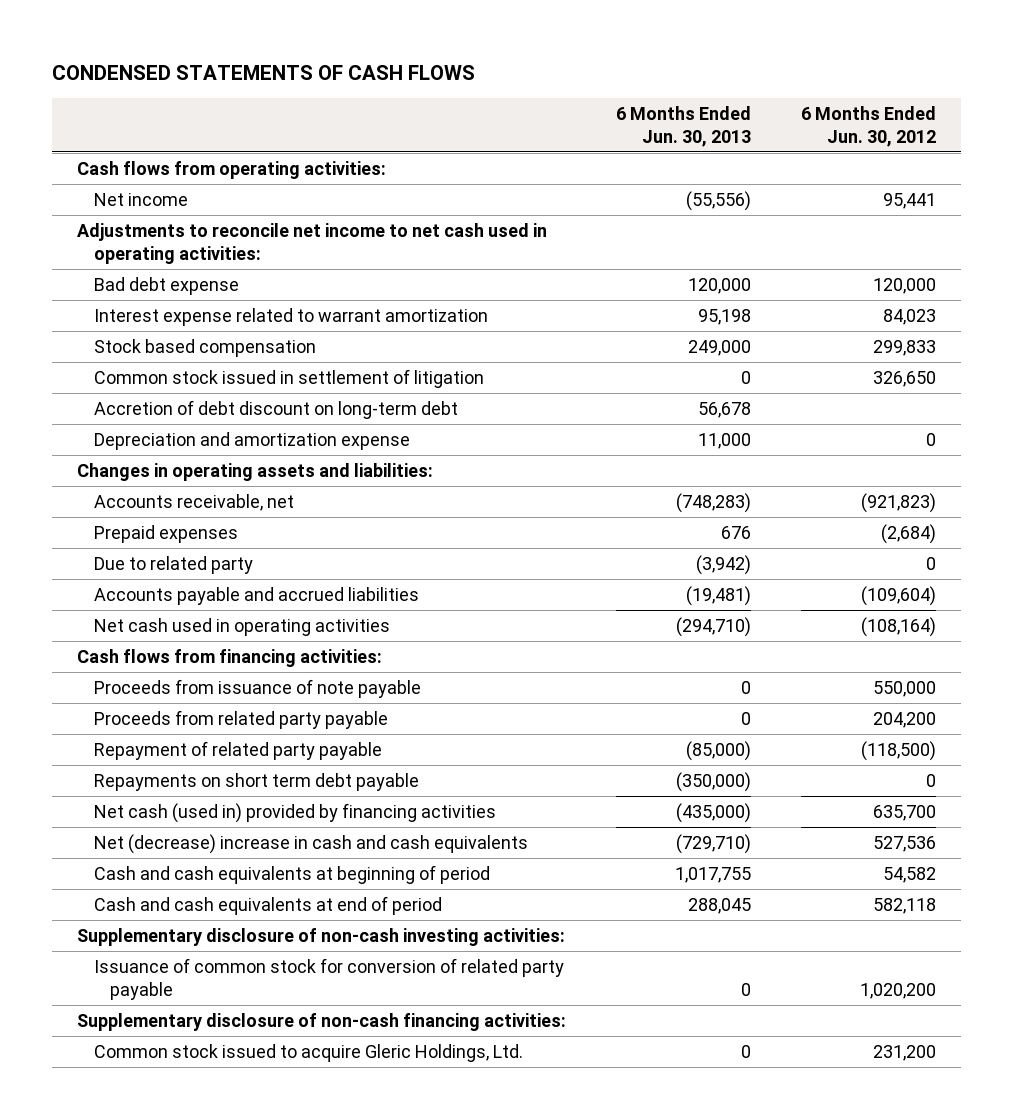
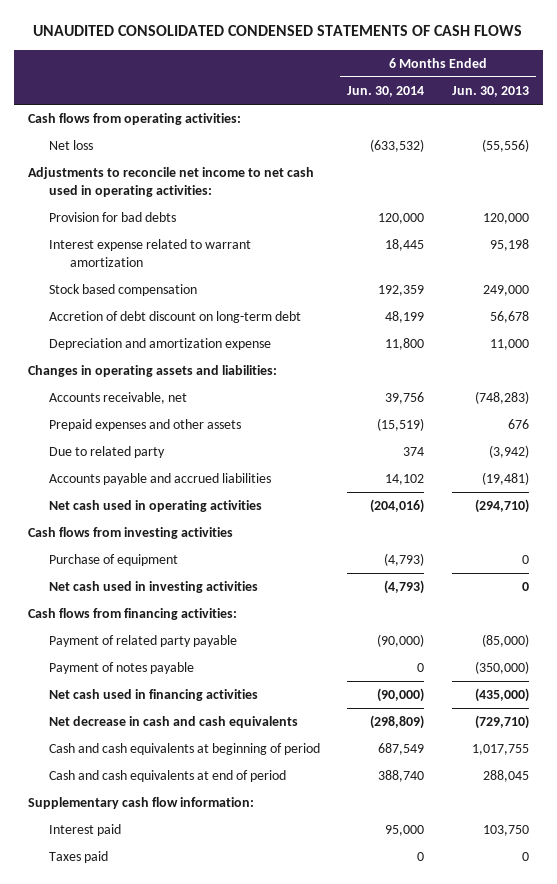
[51,64,475,80] CONDENSED STATEMENTS OF CASH FLOWS -> [33,24,523,36] UNAUDITED CONSOLIDATED CONDENSED STATEMENTS OF CASH FLOWS
[800,105,936,147] 6 Months Ended Jun. 30, 2012 -> none
none -> [347,85,425,97] Jun. 30, 2014
[93,192,188,206] Net income -> [48,140,93,151] Net loss
[93,276,239,295] Bad debt expense -> [48,212,176,223] Provision for bad debts
[93,368,484,388] Common stock issued in settlement of litigation -> none
[93,524,238,543] Prepaid expenses -> [48,419,241,432] Prepaid expenses and other assets
none -> [27,527,233,540] Cash flows from investing activities
none -> [48,554,178,567] Purchase of equipment
none -> [48,581,258,594] Net cash used in investing activities
[93,678,421,698] Proceeds from issuance of note payable -> none
[93,709,388,729] Proceeds from related party payable -> none
[93,740,382,760] Repayment of related party payable -> [48,635,237,648] Payment of related party payable
[93,772,419,791] Repayments on short term debt payable -> [48,662,194,675] Payment of notes payable
[93,802,496,823] Net cash (used in) provided by financing activities -> [48,689,258,702] Net cash used in financing activities
[93,833,528,854] Net (decrease) increase in cash and cash equivalents -> [48,716,298,729] Net decrease in cash and cash equivalents
[76,927,565,946] Supplementary disclosure of non-cash investing activities: -> none
[93,957,564,1000] Issuance of common stock for conversion of related party payable -> none
[76,1012,566,1031] Supplementary disclosure of non-cash financing activities: -> none
[93,1043,523,1062] Common stock issued to acquire Gleric Holdings, Ltd. -> none
none -> [27,797,254,810] Supplementary cash flow information:
none -> [48,824,121,837] Interest paid
none -> [48,851,108,864] Taxes paid

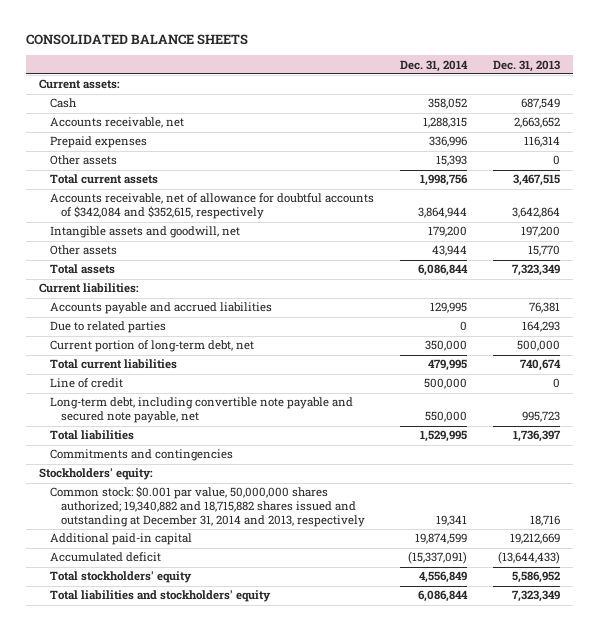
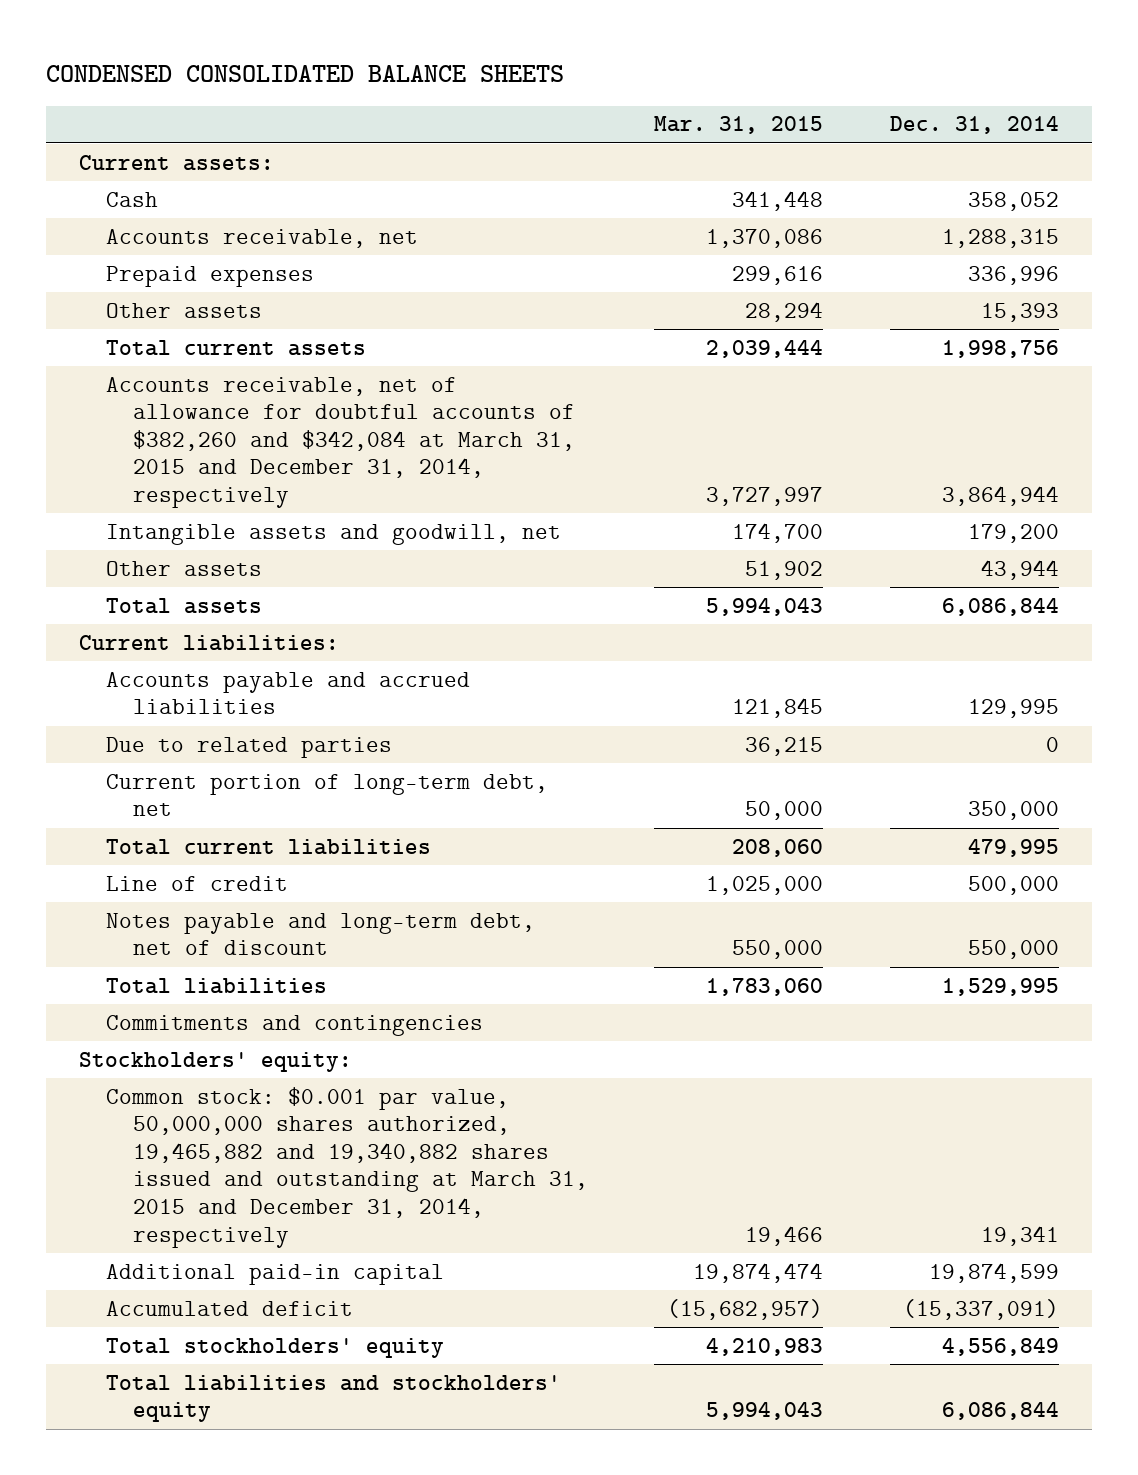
[26,33,249,45] CONSOLIDATED BALANCE SHEETS -> [45,65,564,83] CONDENSED CONSOLIDATED BALANCE SHEETS
[492,59,560,72] Dec. 31, 2013 -> none
none -> [654,116,824,135] Mar. 31, 2015
[49,193,374,220] Accounts receivable, net of allowance for doubtful accounts of $342,084 and $352,615, respectively -> [106,376,575,509] Accounts receivable, net of allowance for doubtful accounts of $382,260 and $342,084 at March 31, 2015 and December 31, 2014, respectively
[49,397,353,424] Long-term debt, including convertible note payable and secured note payable, net -> [106,912,536,956] Notes payable and long-term debt, net of discount
[49,486,365,528] Common stock: $0.001 par value, 50,000,000 shares authorized; 19,340,882 and 18,715,882 shares issued and outstanding at December 31, 2014 and 2013, respectively -> [106,1086,588,1248] Common stock: $0.001 par value, 50,000,000 shares authorized, 19,465,882 and 19,340,882 shares issued and outstanding at March 31, 2015 and December 31, 2014, respectively

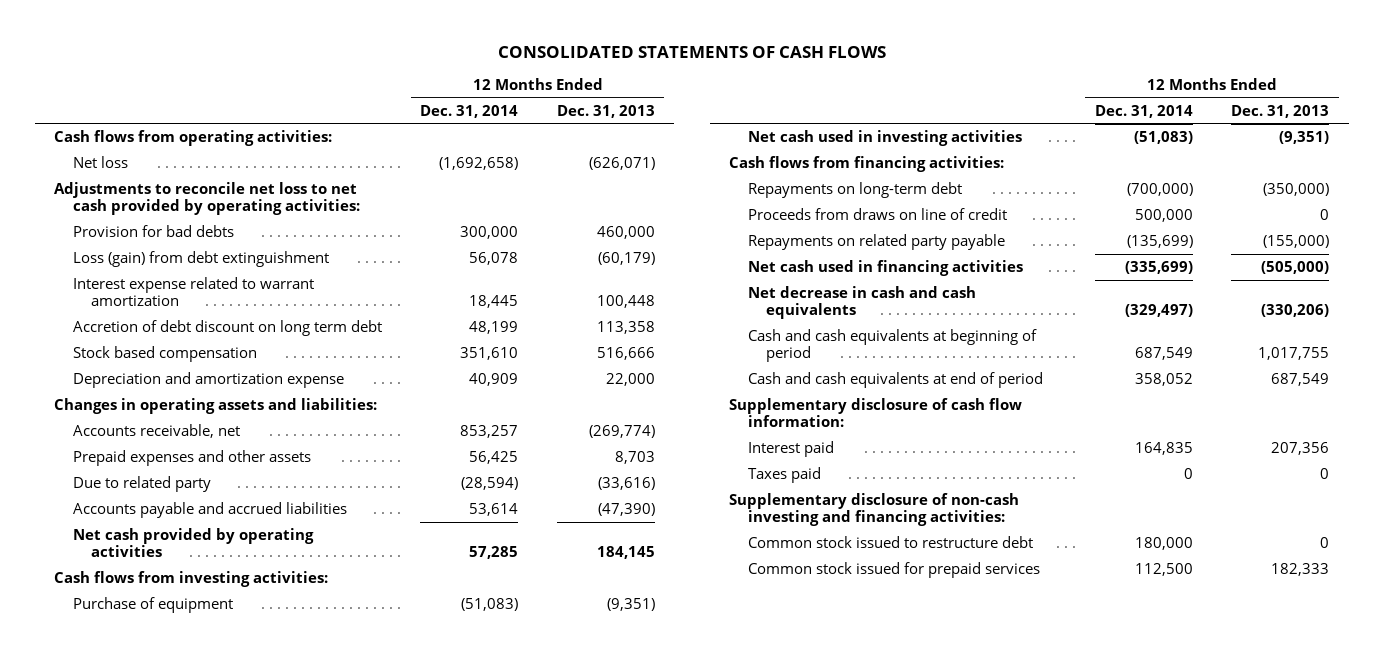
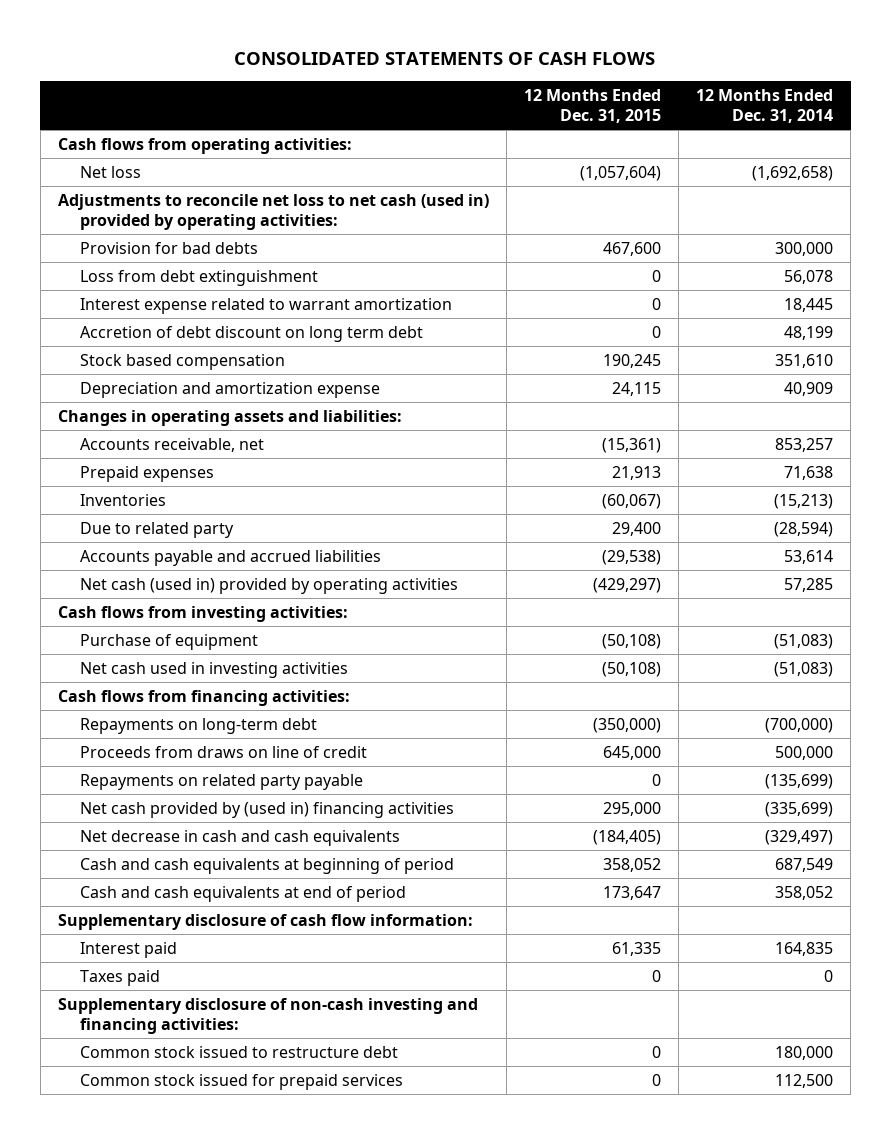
[556,104,655,118] Dec. 31, 2013 -> none
none -> [523,88,661,124] 12 Months Ended Dec. 31, 2015
[54,181,360,215] Adjustments to reconcile net loss to net cash provided by operating activities: -> [57,193,489,231] Adjustments to reconcile net loss to net cash (used in) provided by operating activities:
[72,250,329,267] Loss (gain) from debt extinguishment -> [80,269,319,286] Loss from debt extinguishment
[72,449,311,466] Prepaid expenses and other assets -> [80,465,215,482] Prepaid expenses
[469,450,519,464] 56,425 -> [784,465,834,480] 71,638
none -> [80,493,167,506] Inventories
[72,527,314,557] Net cash provided by operating activities -> [80,577,459,594] Net cash (used in) provided by operating activities
[747,259,1023,276] Net cash used in financing activities -> [80,801,455,818] Net cash provided by (used in) financing activities

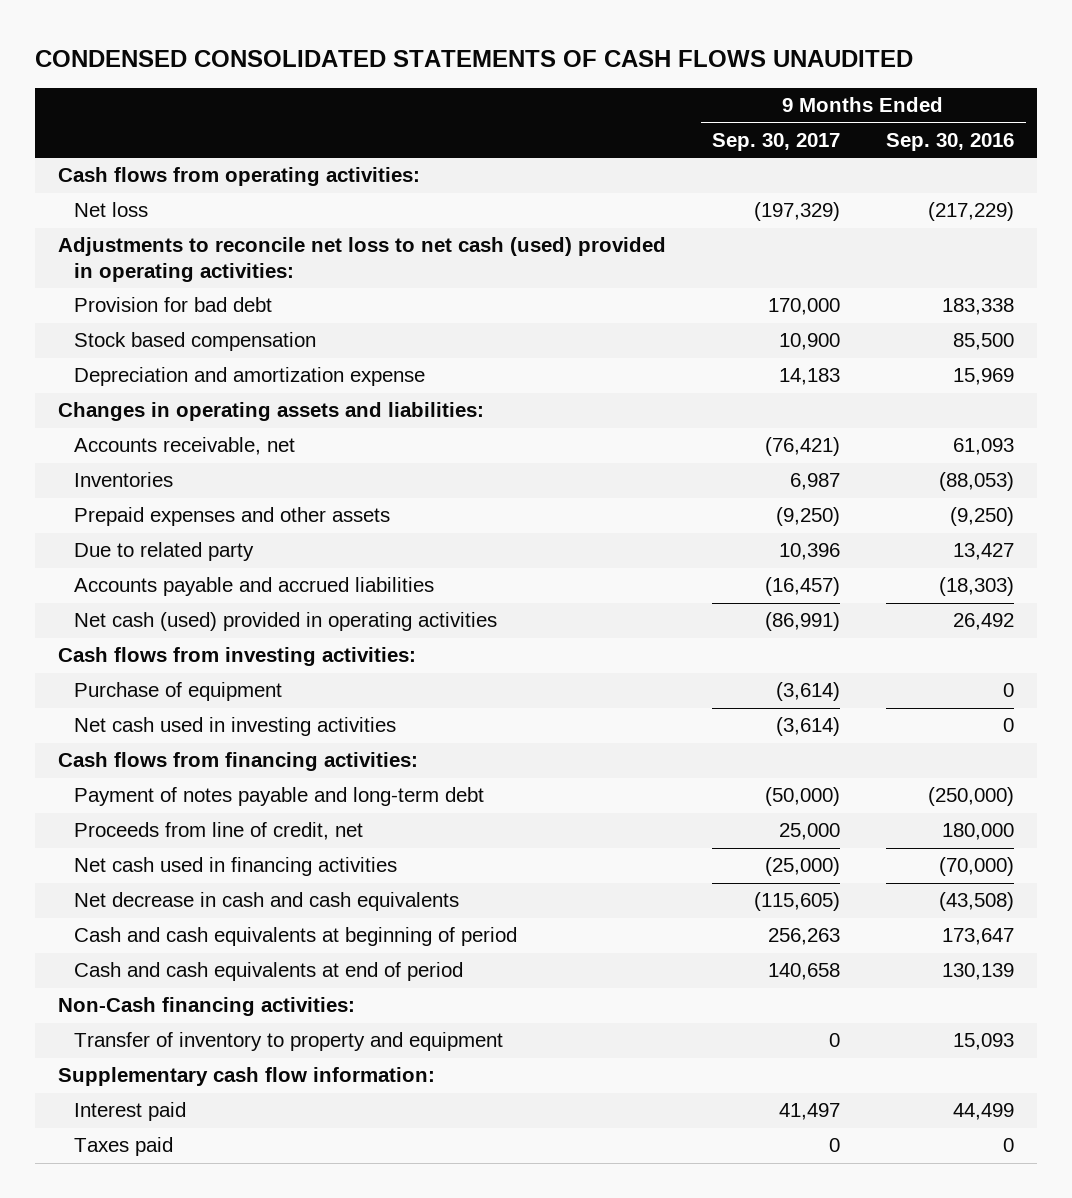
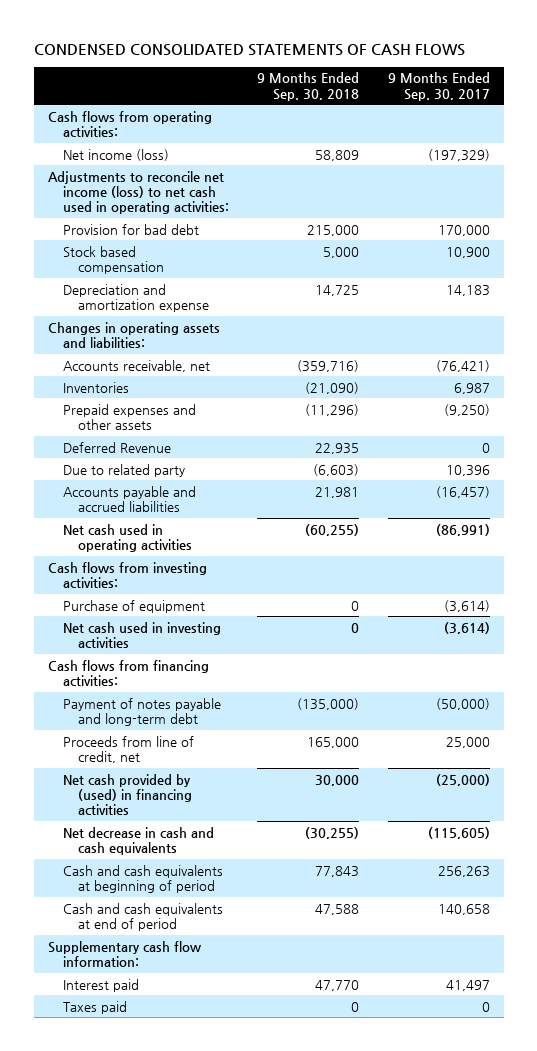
[35,50,914,68] CONDENSED CONSOLIDATED STATEMENTS OF CASH FLOWS UNAUDITED -> [33,43,465,56] CONDENSED CONSOLIDATED STATEMENTS OF CASH FLOWS
[886,133,1015,152] Sep. 30, 2016 -> none
none -> [257,72,360,101] 9 Months Ended Sep. 30, 2018
[74,202,149,218] Net loss -> [62,148,169,161] Net income (loss)
[58,237,667,282] Adjustments to reconcile net loss to net cash (used) provided in operating activities: -> [47,170,229,215] Adjustments to reconcile net income (loss) to net cash used in operating activities:
none -> [62,441,171,453] Deferred Revenue
[74,612,498,632] Net cash (used) provided in operating activities -> [62,523,192,553] Net cash used in operating activities
[74,857,398,877] Net cash used in financing activities -> [62,773,192,816] Net cash provided by (used) in financing activities
[58,997,356,1017] Non-Cash financing activities: -> none
[74,1032,504,1052] Transfer of inventory to property and equipment -> none

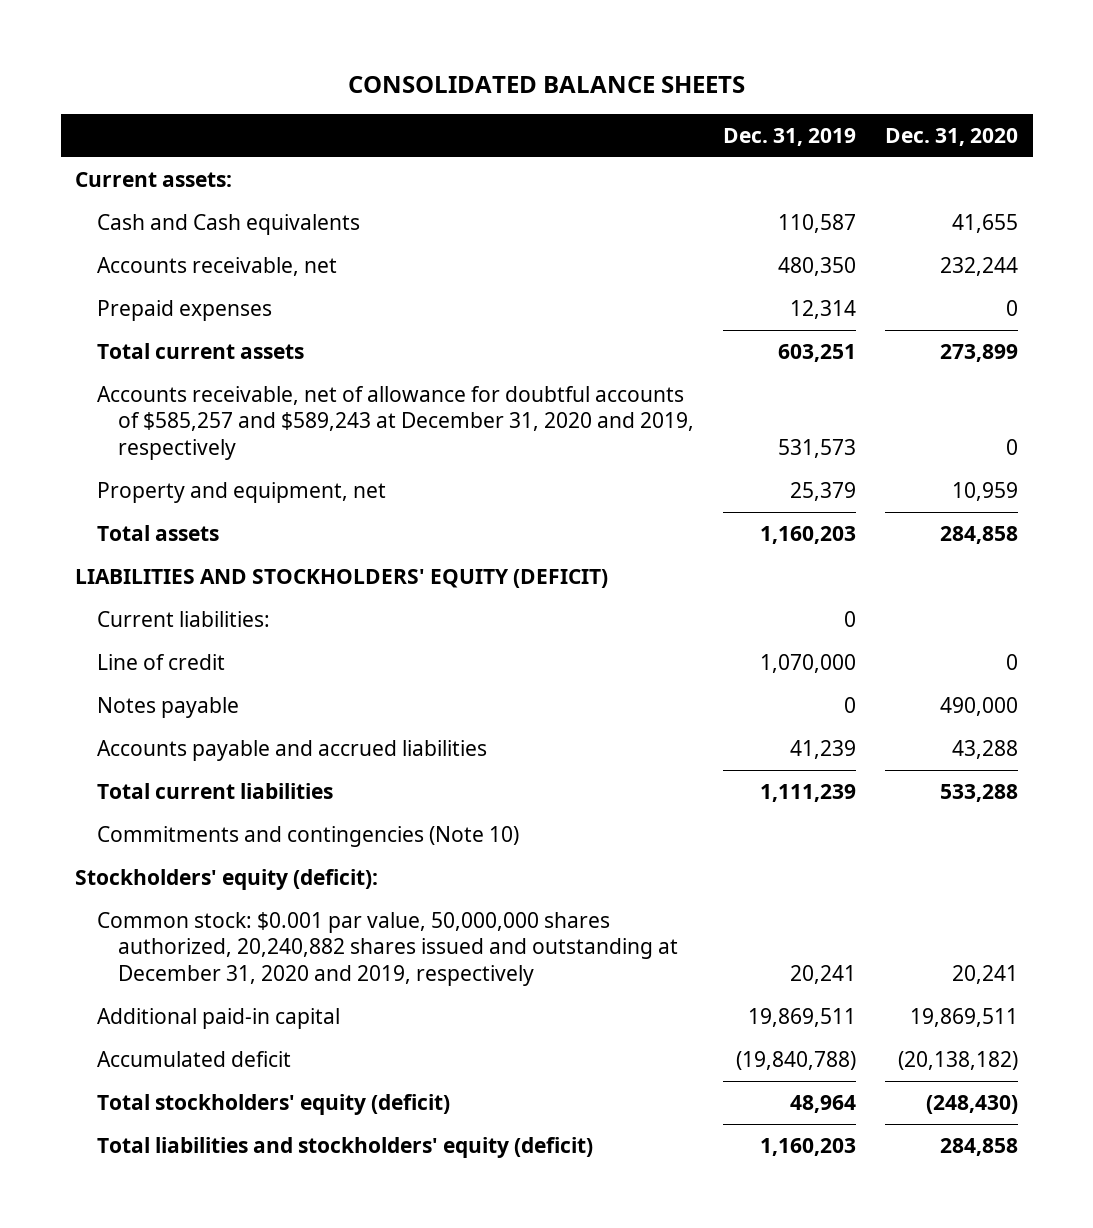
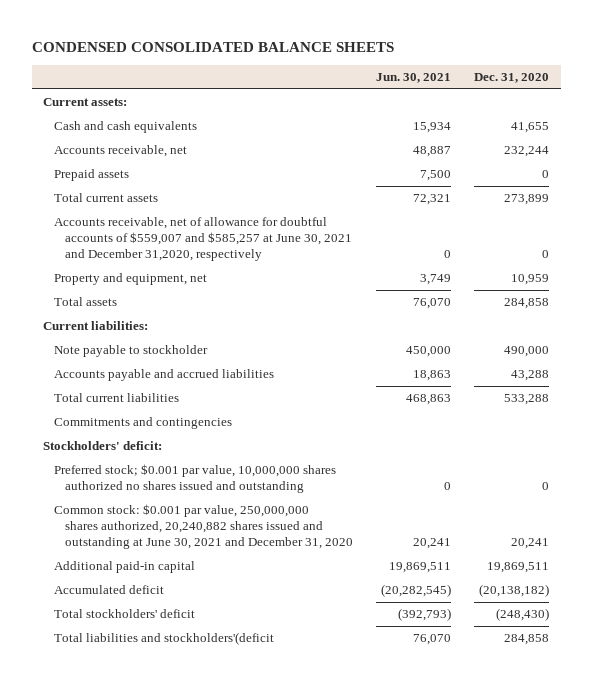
[347,76,745,94] CONSOLIDATED BALANCE SHEETS -> [31,41,394,52] CONDENSED CONSOLIDATED BALANCE SHEETS
[722,127,856,146] Dec. 31, 2019 -> none
none -> [375,73,451,84] Jun. 30, 2021
[96,213,360,235] Cash and Cash equivalents -> [54,121,198,134] Cash and cash equivalents
[96,299,272,321] Prepaid expenses -> [54,169,130,182] Prepaid assets
[96,385,694,460] Accounts receivable, net of allowance for doubtful accounts of $585,257 and $589,243 at December 31, 2020 and 2019, respectively -> [54,217,352,262] Accounts receivable, net of allowance for doubtful accounts of $559,007 and $585,257 at June 30, 2021 and December 31,2020, respectively
[75,568,609,588] LIABILITIES AND STOCKHOLDERS' EQUITY (DEFICIT) -> none
[96,653,225,670] Line of credit -> none
[96,696,239,718] Notes payable -> [54,345,209,358] Note payable to stockholder
[96,825,519,847] Commitments and contingencies (Note 10) -> [54,417,233,430] Commitments and contingencies
[75,868,379,890] Stockholders' equity (deficit): -> [43,441,163,451] Stockholders' deficit:
none -> [54,464,337,494] Preferred stock; $0.001 par value, 10,000,000 shares authorized no shares issued and outstanding
[96,911,678,986] Common stock: $0.001 par value, 50,000,000 shares authorized, 20,240,882 shares issued and outstanding at December 31, 2020 and 2019, respectively -> [54,504,353,550] Common stock: $0.001 par value, 250,000,000 shares authorized, 20,240,882 shares issued and outstanding at June 30, 2021 and December 31, 2020
[96,1093,450,1115] Total stockholders' equity (deficit) -> [54,609,196,619] Total stockholders' deficit
[96,1136,593,1158] Total liabilities and stockholders' equity (deficit) -> [54,632,275,646] Total liabilities and stockholders'(deficit

